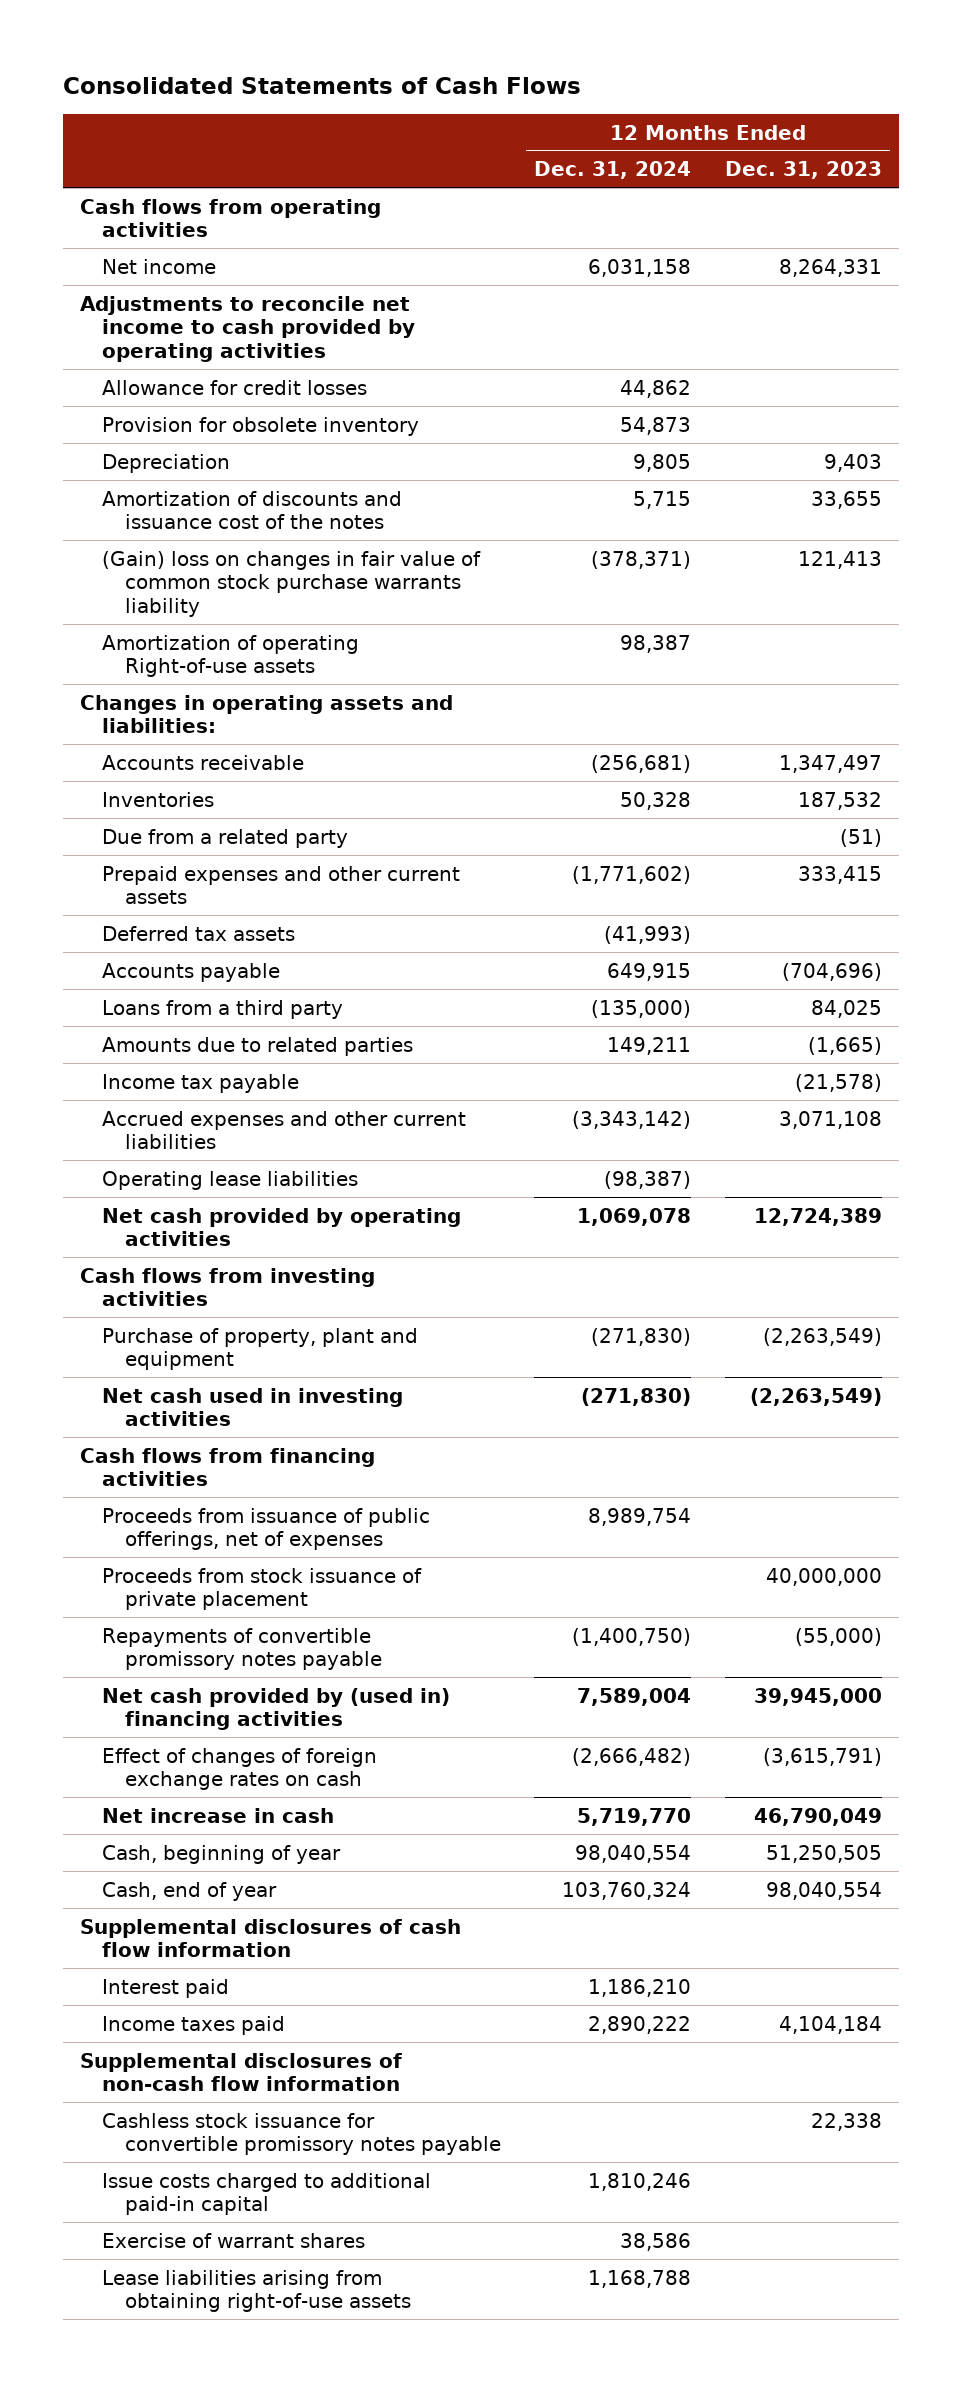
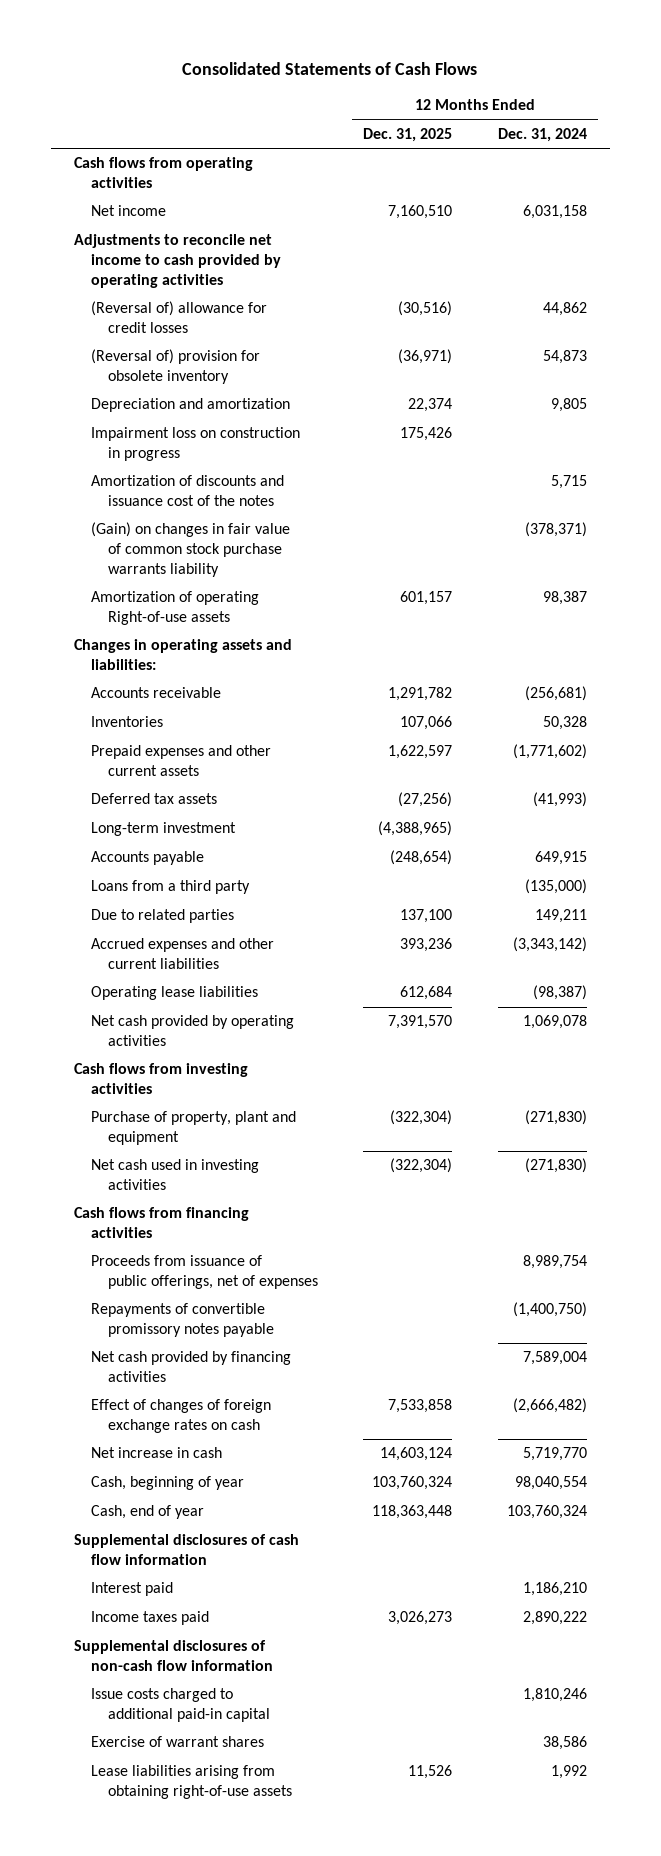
[724,161,882,180] Dec. 31, 2023 -> none
none -> [363,127,453,142] Dec. 31, 2025
[102,379,368,395] Allowance for credit losses -> [90,301,267,334] (Reversal of) allowance for credit losses
[102,416,420,436] Provision for obsolete inventory -> [90,349,260,385] (Reversal of) provision for obsolete inventory
[102,453,231,473] Depreciation -> [90,398,290,413] Depreciation and amortization
none -> [90,427,300,462] Impairment loss on construction in progress
[102,550,482,618] (Gain) loss on changes in fair value of common stock purchase warrants liability -> [90,522,290,577] (Gain) on changes in fair value of common stock purchase warrants liability
[102,828,349,848] Due from a related party -> none
none -> [90,822,236,837] Long-term investment
[102,1073,300,1093] Income tax payable -> none
[102,1036,414,1056] Amounts due to related parties -> [90,909,234,924] Due to related parties
[102,1567,423,1611] Proceeds from stock issuance of private placement -> none
[102,1687,451,1731] Net cash provided by (used in) financing activities -> [90,1351,291,1383] Net cash provided by financing activities
[102,2112,501,2156] Cashless stock issuance for convertible promissory notes payable -> none
[588,2269,692,2288] 1,168,788 -> [551,1765,588,1780] 1,992

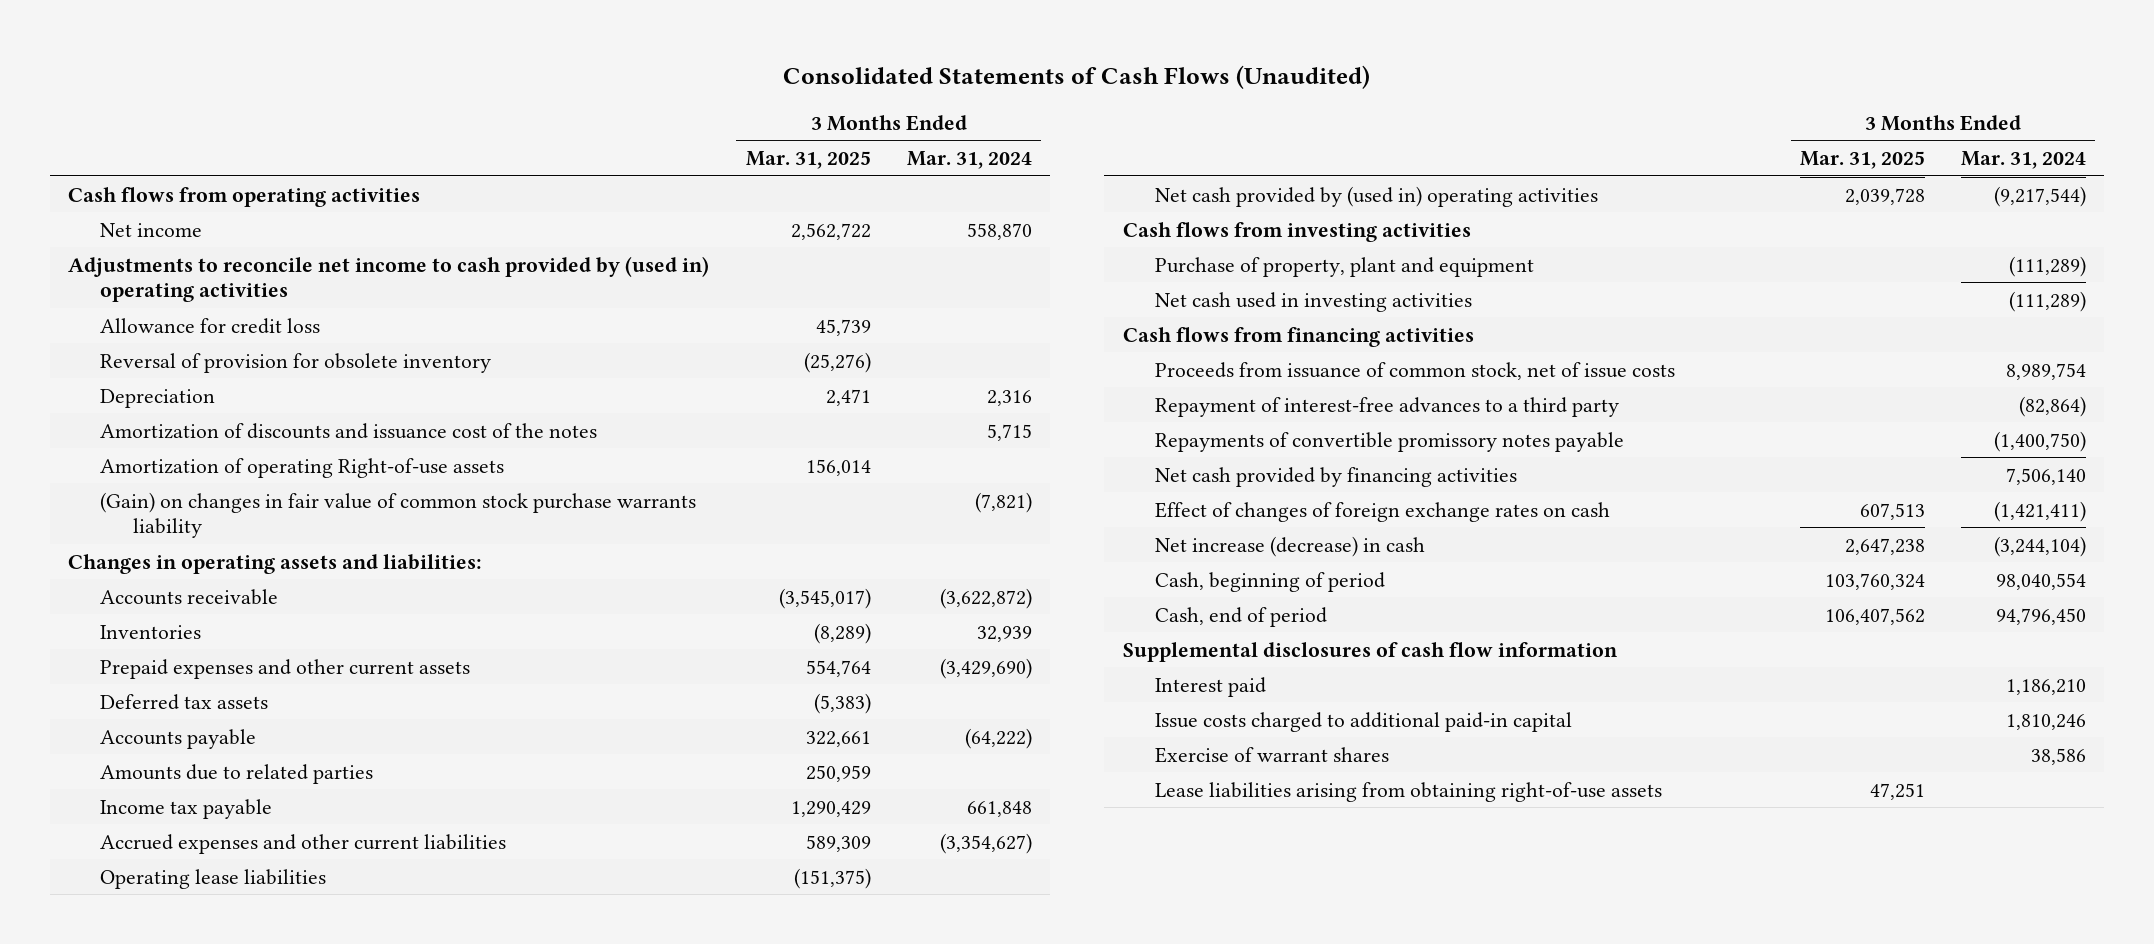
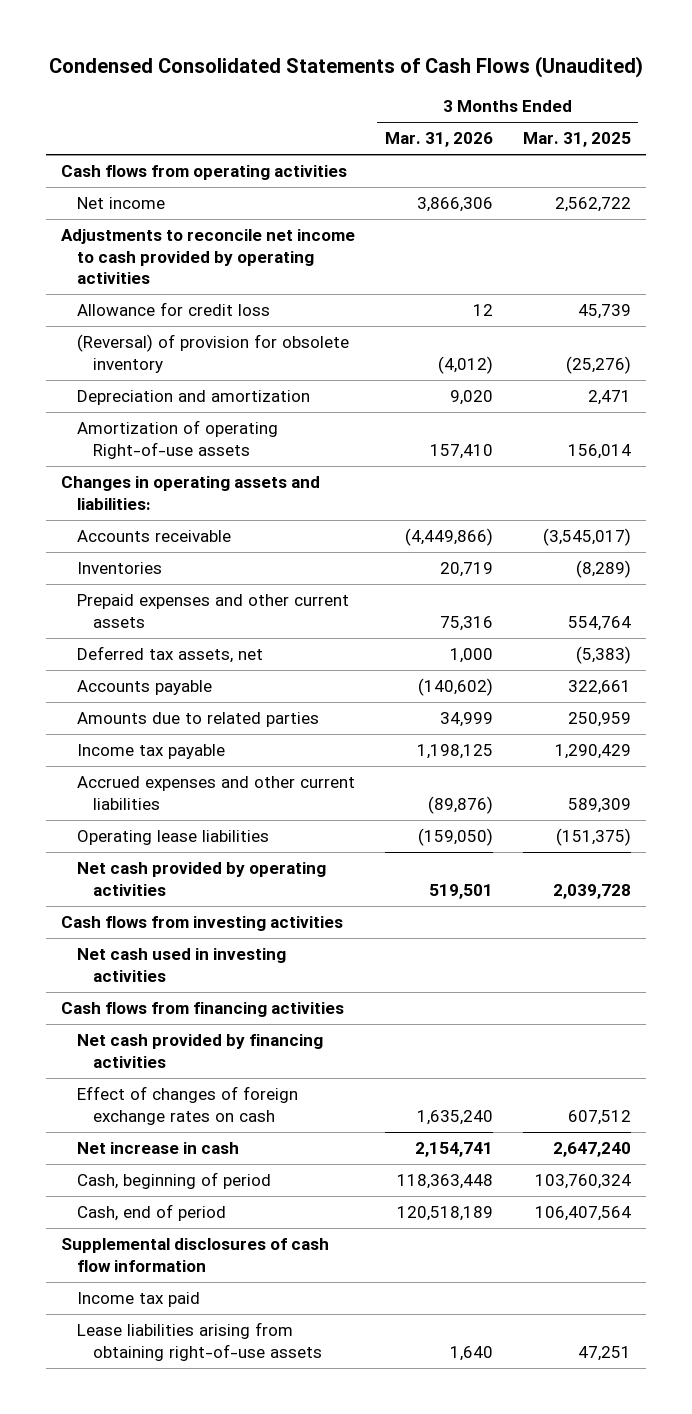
[783,64,1371,89] Consolidated Statements of Cash Flows (Unaudited) -> [48,55,643,78] Condensed Consolidated Statements of Cash Flows (Unaudited)
[906,151,1032,170] Mar. 31, 2024 -> none
none -> [384,132,493,148] Mar. 31, 2026
[68,255,710,303] Adjustments to reconcile net income to cash provided by (used in) operating activities -> [60,229,355,285] Adjustments to reconcile net income to cash provided by operating activities
[100,422,598,439] Amortization of discounts and issuance cost of the notes -> none
[100,352,492,373] Reversal of provision for obsolete inventory -> [76,334,349,373] (Reversal) of provision for obsolete inventory
[100,388,216,408] Depreciation -> [76,390,310,406] Depreciation and amortization
[100,491,697,539] (Gain) on changes in fair value of common stock purchase warrants liability -> none
[100,693,269,710] Deferred tax assets -> [76,646,263,664] Deferred tax assets, net
[1154,185,1598,207] Net cash provided by (used in) operating activities -> [76,862,326,896] Net cash provided by operating activities
[1154,256,1534,277] Purchase of property, plant and equipment -> none
[1154,361,1675,380] Proceeds from issuance of common stock, net of issue costs -> none
[1154,396,1619,417] Repayment of interest-free advances to a third party -> none
[1154,431,1624,452] Repayments of convertible promissory notes payable -> none
[1859,502,1925,520] 607,513 -> [567,1109,631,1125] 607,512
[1154,535,1425,557] Net increase (decrease) in cash -> [76,1142,239,1155] Net increase in cash
[1844,537,1925,555] 2,647,238 -> [552,1142,631,1158] 2,647,240
[1824,607,1925,625] 106,407,562 -> [534,1206,631,1222] 106,407,564
[1154,676,1266,697] Interest paid -> none
[1154,711,1572,732] Issue costs charged to additional paid-in capital -> none
[1154,746,1389,763] Exercise of warrant shares -> none
none -> [76,1292,200,1308] Income tax paid

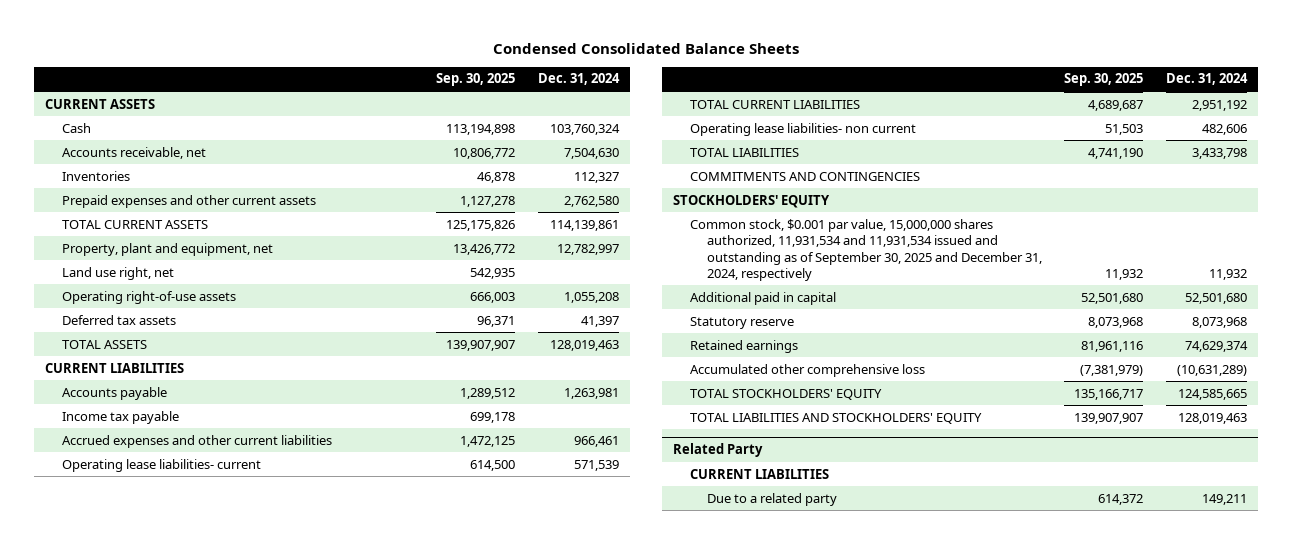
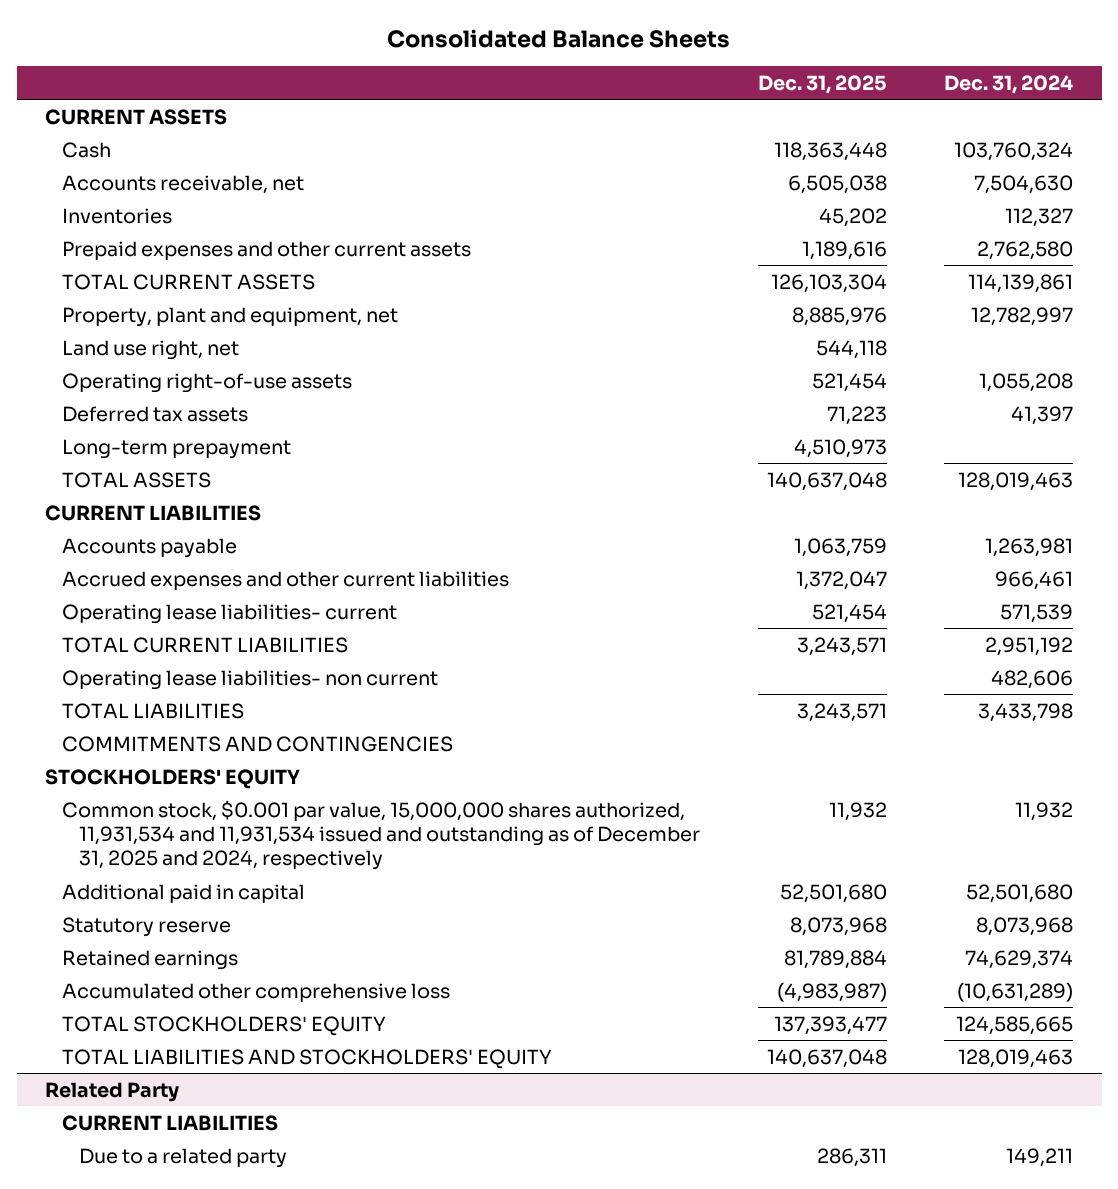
[492,42,799,54] Condensed Consolidated Balance Sheets -> [387,28,731,48] Consolidated Balance Sheets
[435,73,515,87] Sep. 30, 2025 -> none
none -> [757,74,887,94] Dec. 31, 2025
none -> [62,438,292,459] Long-term prepayment
[61,410,179,424] Income tax payable -> none
[690,218,1042,281] Common stock, $0.001 par value, 15,000,000 shares authorized, 11,931,534 and 11,931,534 issued and outstanding as of September 30, 2025 and December 31, 2024, respectively -> [62,799,701,871] Common stock, $0.001 par value, 15,000,000 shares authorized, 11,931,534 and 11,931,534 issued and outstanding as of December 31, 2025 and 2024, respectively

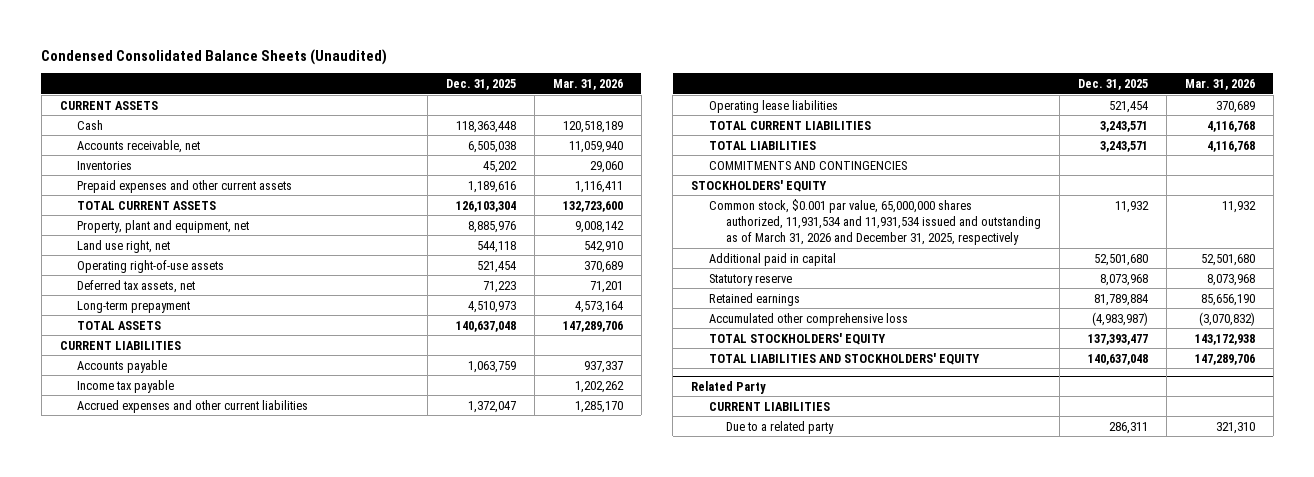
[387,28,731,48] Consolidated Balance Sheets -> [41,48,388,65] Condensed Consolidated Balance Sheets (Unaudited)
[943,74,1073,94] Dec. 31, 2024 -> none
none -> [552,79,623,91] Mar. 31, 2026
[62,405,249,422] Deferred tax assets -> [76,279,195,293] Deferred tax assets, net
none -> [76,379,174,393] Income tax payable
[62,603,398,624] Operating lease liabilities- current -> [708,99,838,113] Operating lease liabilities
[62,669,439,690] Operating lease liabilities- non current -> none
[62,799,701,871] Common stock, $0.001 par value, 15,000,000 shares authorized, 11,931,534 and 11,931,534 issued and outstanding as of December 31, 2025 and 2024, respectively -> [708,198,1041,246] Common stock, $0.001 par value, 65,000,000 shares authorized, 11,931,534 and 11,931,534 issued and outstanding as of March 31, 2026 and December 31, 2025, respectively

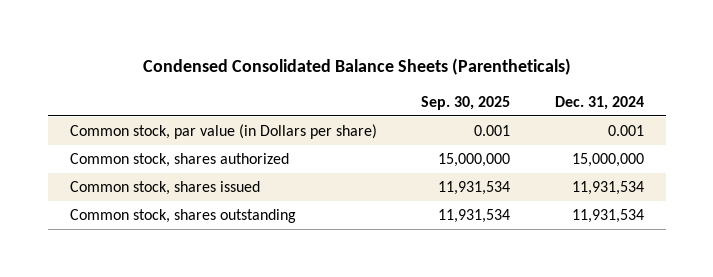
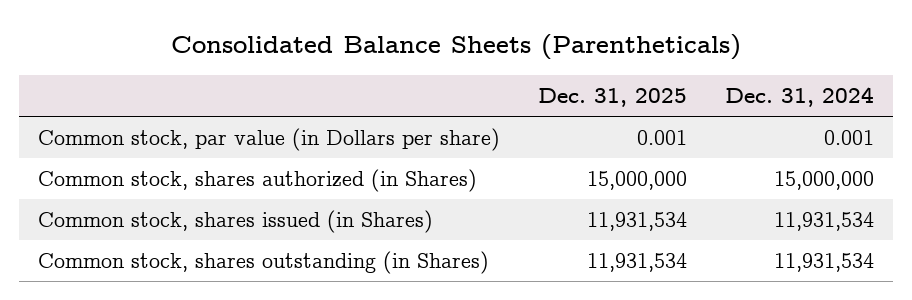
[142,57,571,75] Condensed Consolidated Balance Sheets (Parentheticals) -> [171,33,742,60] Consolidated Balance Sheets (Parentheticals)
[421,95,511,110] Sep. 30, 2025 -> none
none -> [538,87,688,107] Dec. 31, 2025
[69,153,289,168] Common stock, shares authorized -> [38,169,478,193] Common stock, shares authorized (in Shares)
[69,181,260,196] Common stock, shares issued -> [38,210,434,234] Common stock, shares issued (in Shares)
[69,209,296,224] Common stock, shares outstanding -> [38,251,490,275] Common stock, shares outstanding (in Shares)

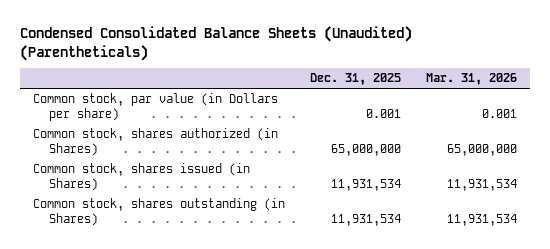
[171,33,742,60] Consolidated Balance Sheets (Parentheticals) -> [19,26,412,61] Condensed Consolidated Balance Sheets (Unaudited) (Parentheticals)
[725,86,875,107] Dec. 31, 2024 -> none
none -> [426,73,518,86] Mar. 31, 2026
[587,171,688,191] 15,000,000 -> [331,144,402,157] 65,000,000

